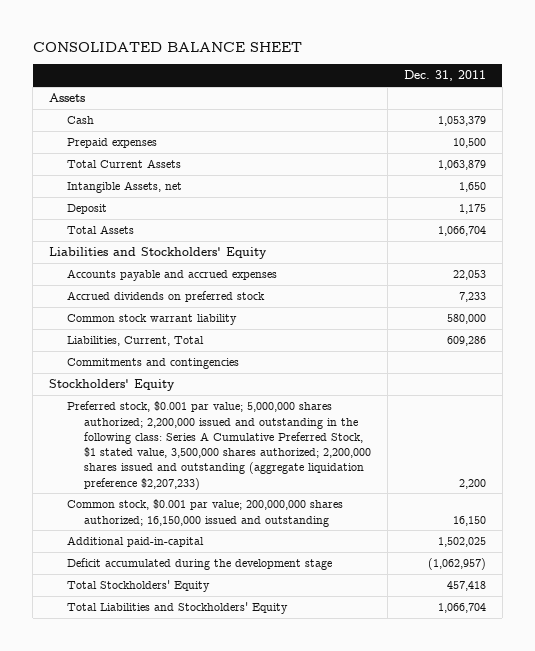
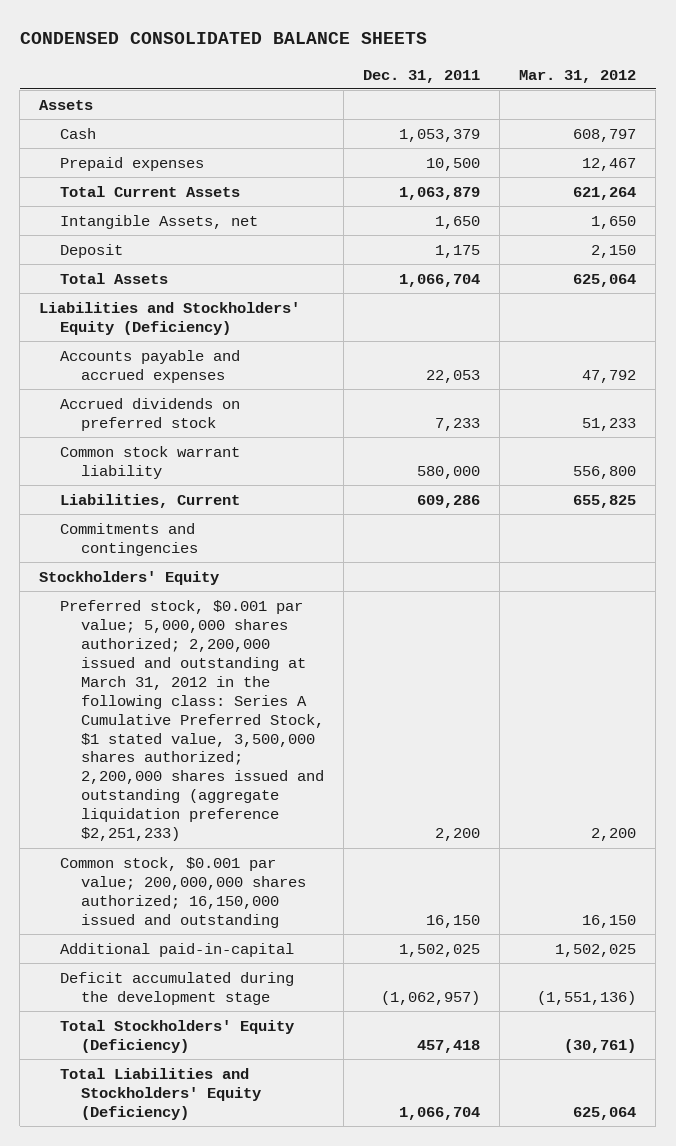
[32,41,302,52] CONSOLIDATED BALANCE SHEET -> [19,32,427,45] CONDENSED CONSOLIDATED BALANCE SHEETS
none -> [519,69,637,83] Mar. 31, 2012
[49,247,268,260] Liabilities and Stockholders' Equity -> [39,301,301,335] Liabilities and Stockholders' Equity (Deficiency)
[66,336,204,347] Liabilities, Current, Total -> [60,493,241,508] Liabilities, Current
[66,401,372,490] Preferred stock, $0.001 par value; 5,000,000 shares authorized; 2,200,000 issued and outstanding in the following class: Series A Cumulative Preferred Stock, $1 stated value, 3,500,000 shares authorized; 2,200,000 shares issued and outstanding (aggregate liquidation preference $2,207,233) -> [60,599,324,842] Preferred stock, $0.001 par value; 5,000,000 shares authorized; 2,200,000 issued and outstanding at March 31, 2012 in the following class: Series A Cumulative Preferred Stock, $1 stated value, 3,500,000 shares authorized; 2,200,000 shares issued and outstanding (aggregate liquidation preference $2,251,233)
[66,580,210,593] Total Stockholders' Equity -> [60,1019,295,1053] Total Stockholders' Equity (Deficiency)
[66,602,288,615] Total Liabilities and Stockholders' Equity -> [60,1067,261,1120] Total Liabilities and Stockholders' Equity (Deficiency)

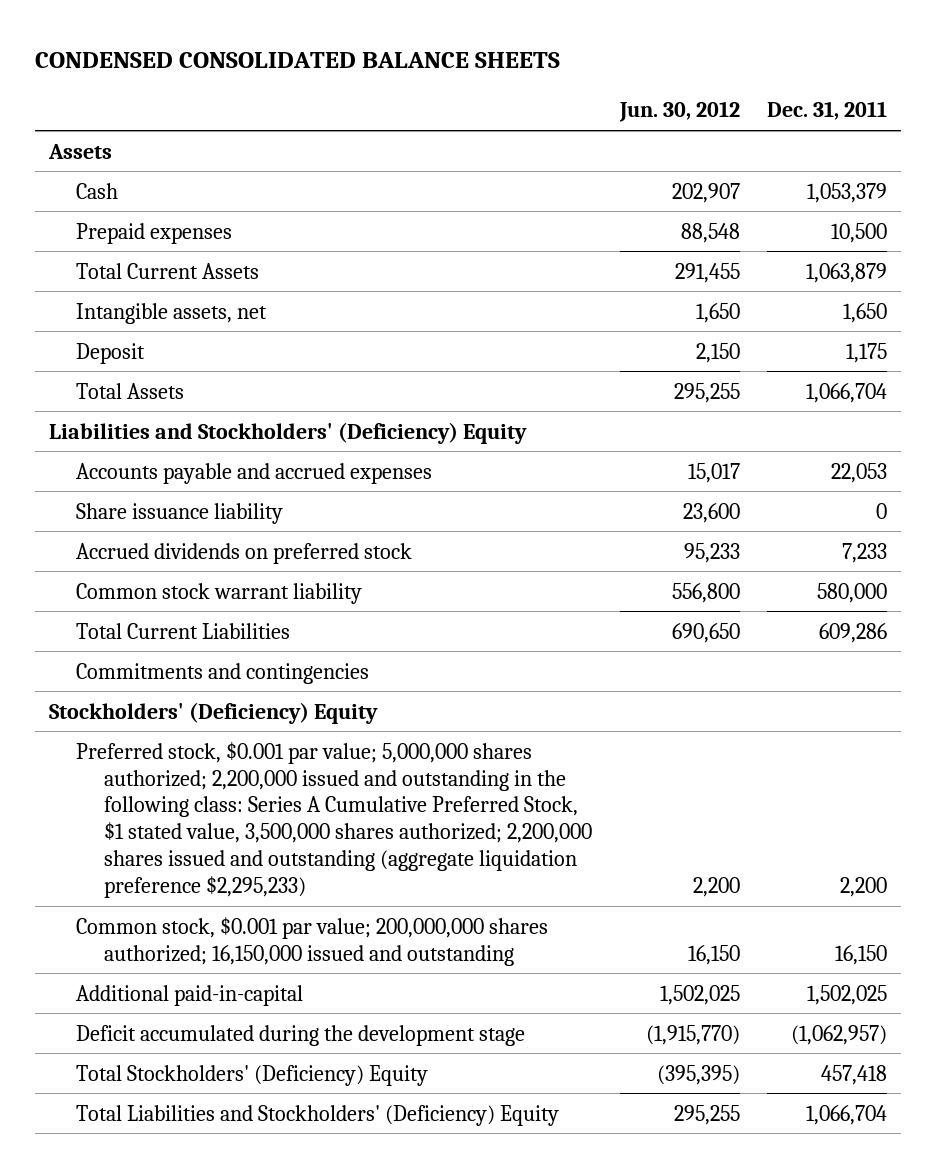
[519,69,637,83] Mar. 31, 2012 -> none
none -> [618,101,740,123] Jun. 30, 2012
[60,214,259,229] Intangible Assets, net -> [76,302,268,324] Intangible assets, net
[39,301,301,335] Liabilities and Stockholders' Equity (Deficiency) -> [48,421,527,444] Liabilities and Stockholders' (Deficiency) Equity
none -> [76,502,284,524] Share issuance liability
[60,493,241,508] Liabilities, Current -> [76,622,291,639] Total Current Liabilities
[39,570,220,585] Stockholders' Equity -> [48,701,378,724] Stockholders' (Deficiency) Equity
[60,599,324,842] Preferred stock, $0.001 par value; 5,000,000 shares authorized; 2,200,000 issued and outstanding at March 31, 2012 in the following class: Series A Cumulative Preferred Stock, $1 stated value, 3,500,000 shares authorized; 2,200,000 shares issued and outstanding (aggregate liquidation preference $2,251,233) -> [76,741,593,899] Preferred stock, $0.001 par value; 5,000,000 shares authorized; 2,200,000 issued and outstanding in the following class: Series A Cumulative Preferred Stock, $1 stated value, 3,500,000 shares authorized; 2,200,000 shares issued and outstanding (aggregate liquidation preference $2,295,233)
[60,1019,295,1053] Total Stockholders' Equity (Deficiency) -> [76,1064,429,1086] Total Stockholders' (Deficiency) Equity
[60,1067,261,1120] Total Liabilities and Stockholders' Equity (Deficiency) -> [76,1104,560,1126] Total Liabilities and Stockholders' (Deficiency) Equity

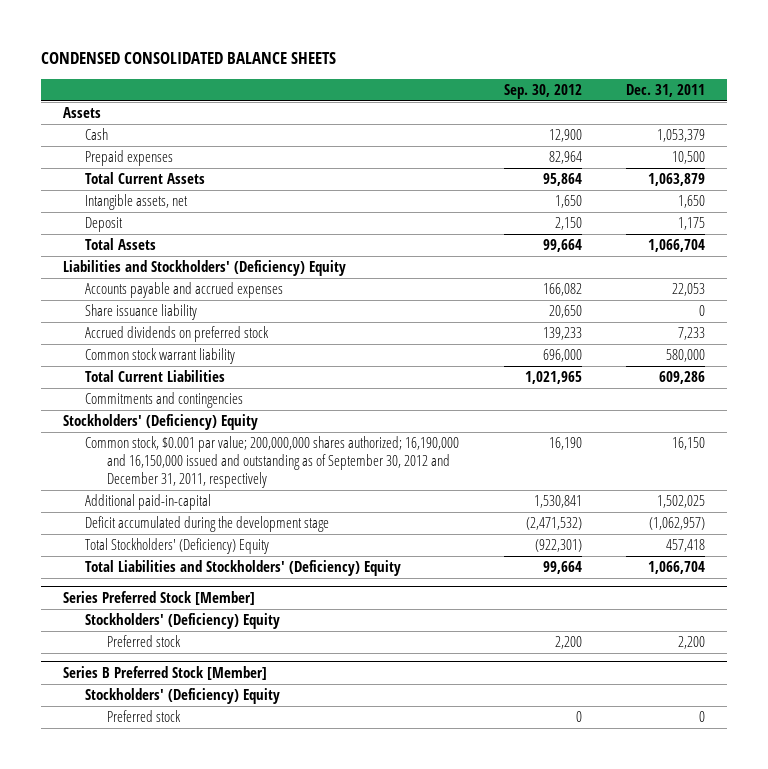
[618,101,740,123] Jun. 30, 2012 -> none
none -> [503,84,582,100] Sep. 30, 2012
[76,741,593,899] Preferred stock, $0.001 par value; 5,000,000 shares authorized; 2,200,000 issued and outstanding in the following class: Series A Cumulative Preferred Stock, $1 stated value, 3,500,000 shares authorized; 2,200,000 shares issued and outstanding (aggregate liquidation preference $2,295,233) -> none
[76,916,549,966] Common stock, $0.001 par value; 200,000,000 shares authorized; 16,150,000 issued and outstanding -> [85,436,460,488] Common stock, $0.001 par value; 200,000,000 shares authorized; 16,190,000 and 16,150,000 issued and outstanding as of September 30, 2012 and December 31, 2011, respectively
none -> [63,591,256,606] Series Preferred Stock [Member]
none -> [85,613,281,630] Stockholders' (Deficiency) Equity
none -> [107,635,182,648] Preferred stock
none -> [63,666,268,681] Series B Preferred Stock [Member]
none -> [85,688,281,705] Stockholders' (Deficiency) Equity
none -> [107,710,182,723] Preferred stock

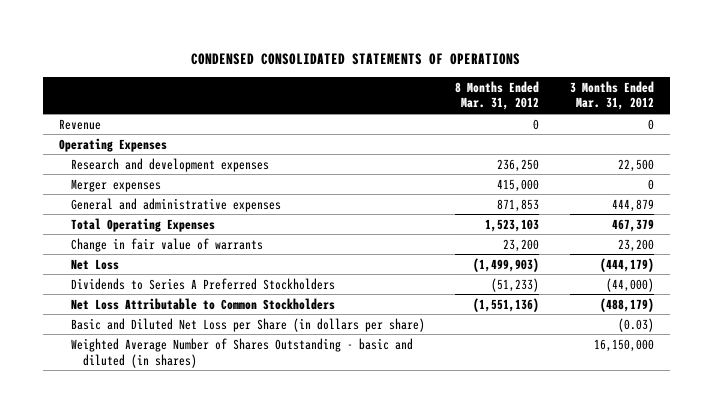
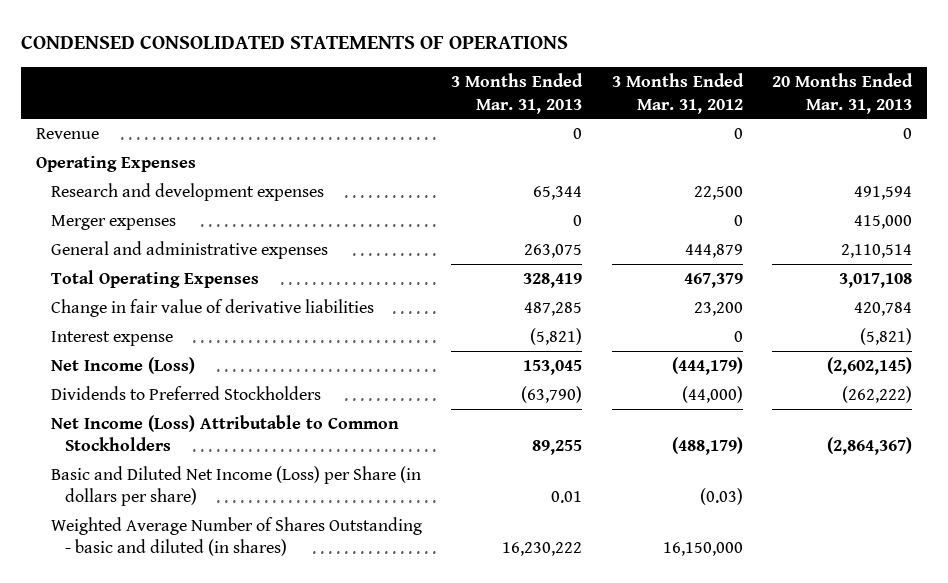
[455,80,540,111] 8 Months Ended Mar. 31, 2012 -> none
none -> [451,73,584,114] 3 Months Ended Mar. 31, 2013
none -> [772,73,914,114] 20 Months Ended Mar. 31, 2013
[70,237,263,252] Change in fair value of warrants -> [50,299,374,318] Change in fair value of derivative liabilities
none -> [50,331,173,347] Interest expense
[70,258,119,270] Net Loss -> [50,357,195,375] Net Income (Loss)
[70,277,335,290] Dividends to Series A Preferred Stockholders -> [50,386,321,401] Dividends to Preferred Stockholders
[70,297,335,310] Net Loss Attributable to Common Stockholders -> [50,415,399,452] Net Income (Loss) Attributable to Common Stockholders
[70,317,425,332] Basic and Diluted Net Loss per Share (in dollars per share) -> [50,466,421,507] Basic and Diluted Net Income (Loss) per Share (in dollars per share)

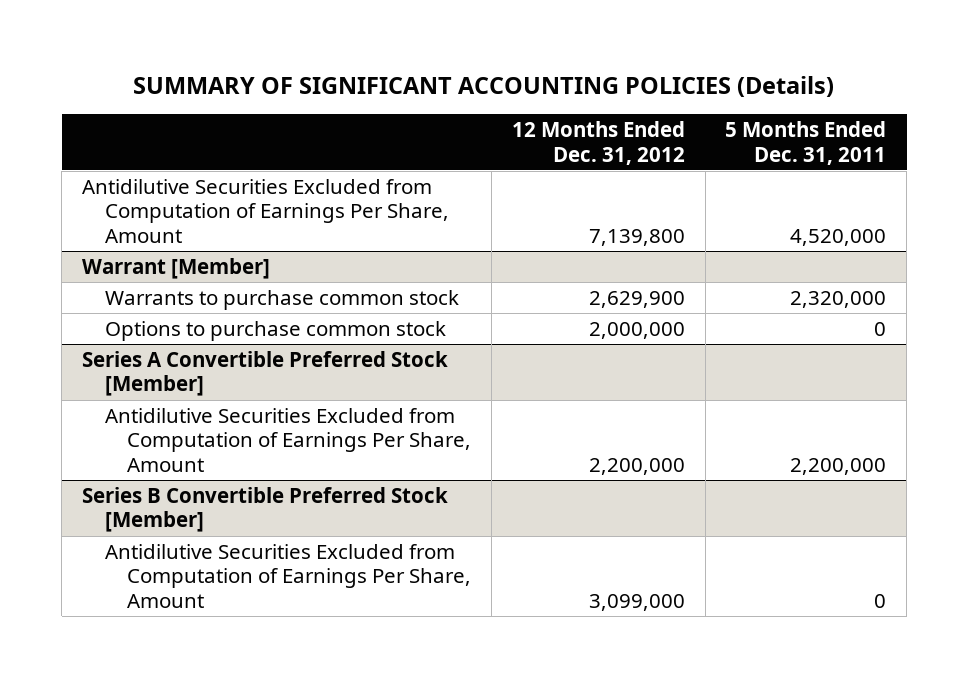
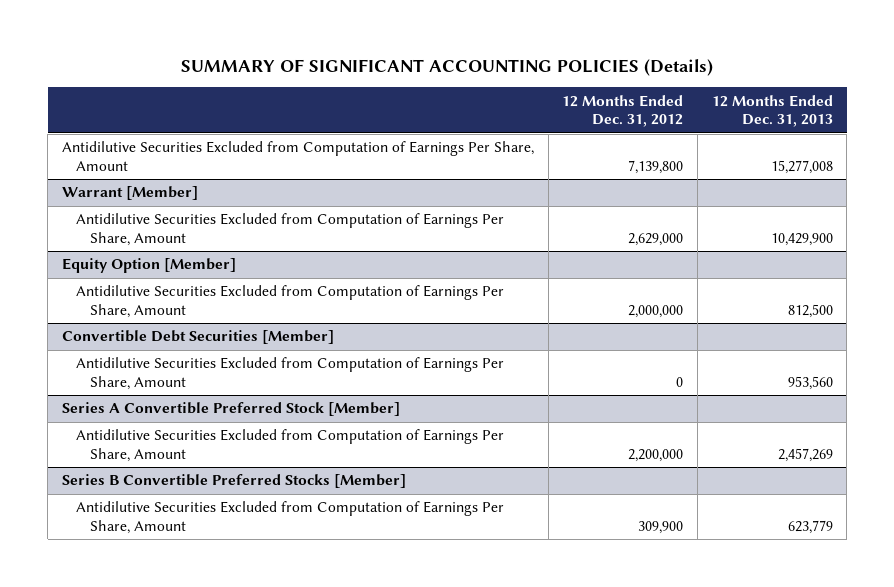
[725,121,887,165] 5 Months Ended Dec. 31, 2011 -> none
none -> [711,94,833,128] 12 Months Ended Dec. 31, 2013
[104,289,459,310] Warrants to purchase common stock -> none
[104,320,446,341] Options to purchase common stock -> none
none -> [75,213,504,247] Antidilutive Securities Excluded from Computation of Earnings Per Share, Amount
none -> [61,258,236,274] Equity Option [Member]
none -> [75,285,504,319] Antidilutive Securities Excluded from Computation of Earnings Per Share, Amount
none -> [61,330,334,345] Convertible Debt Securities [Member]
none -> [75,357,504,391] Antidilutive Securities Excluded from Computation of Earnings Per Share, Amount
[82,486,449,533] Series B Convertible Preferred Stock [Member] -> [61,474,406,489] Series B Convertible Preferred Stocks [Member]
[588,593,685,611] 3,099,000 -> [638,521,684,535] 309,900

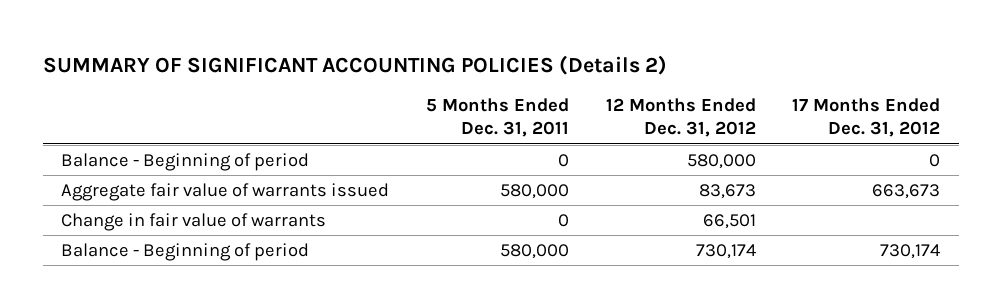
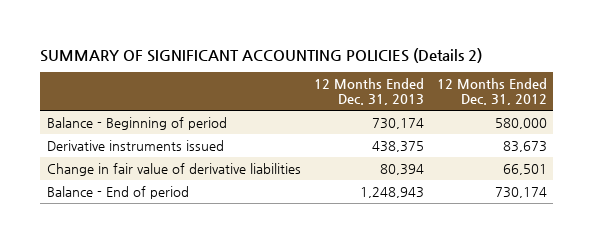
[426,98,570,138] 5 Months Ended Dec. 31, 2011 -> none
[792,98,941,138] 17 Months Ended Dec. 31, 2012 -> none
none -> [313,78,424,105] 12 Months Ended Dec. 31, 2013
[61,182,390,201] Aggregate fair value of warrants issued -> [46,140,224,152] Derivative instruments issued
[61,212,327,231] Change in fair value of warrants -> [46,163,301,177] Change in fair value of derivative liabilities
[61,242,310,261] Balance - Beginning of period -> [46,186,189,200] Balance - End of period

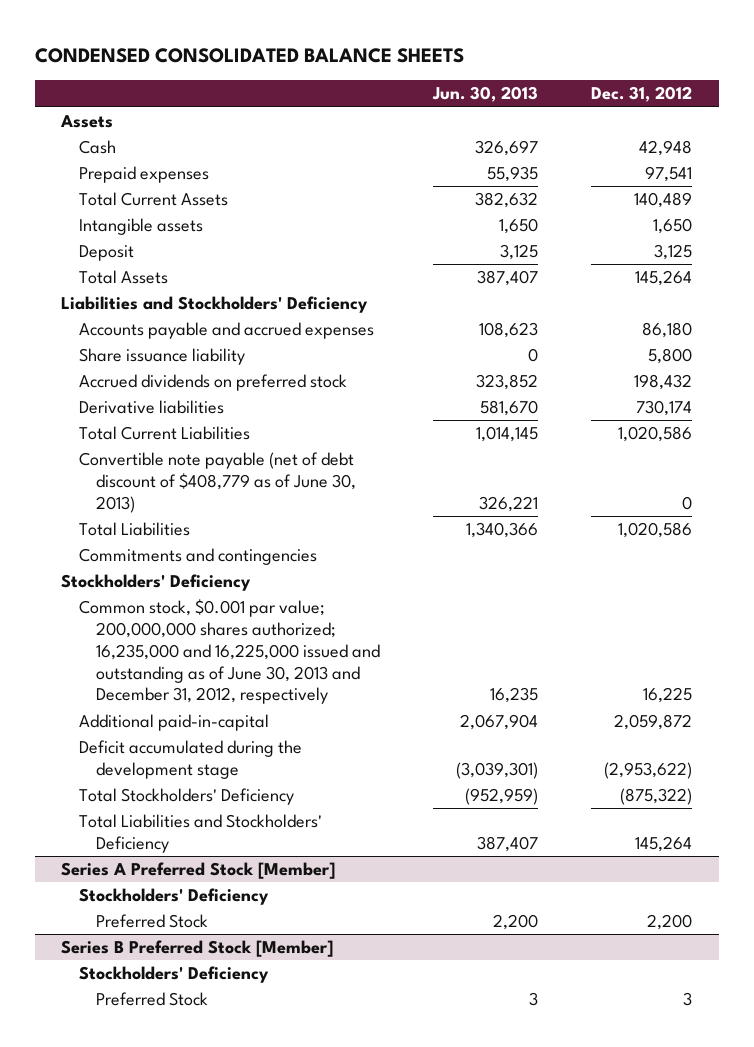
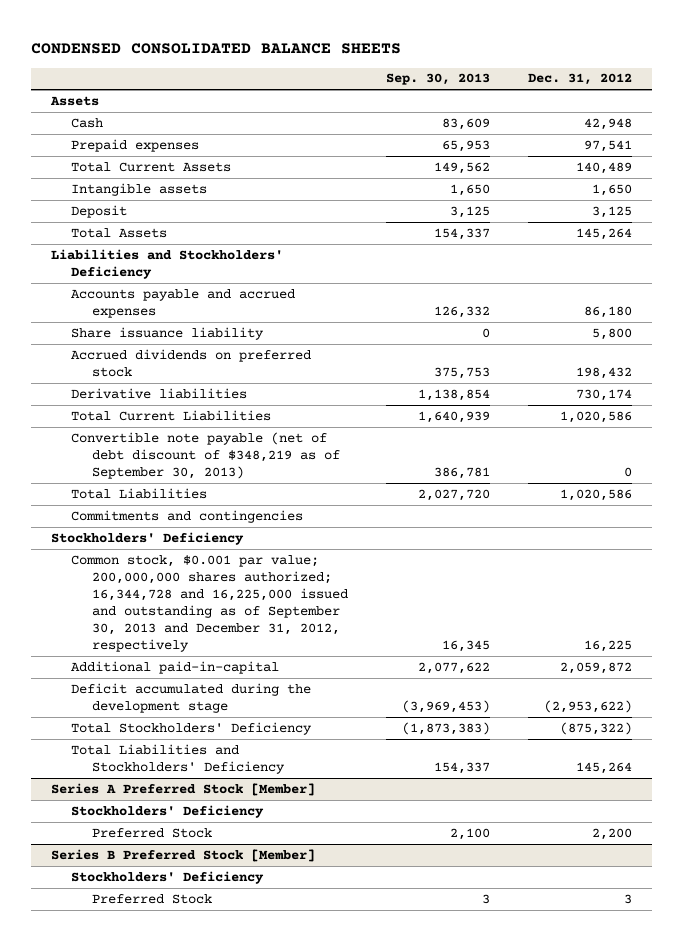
[432,86,539,103] Jun. 30, 2013 -> none
none -> [386,73,491,86] Sep. 30, 2013
[78,452,356,513] Convertible note payable (net of debt discount of $408,779 as of June 30, 2013) -> [71,431,340,479] Convertible note payable (net of debt discount of $348,219 as of September 30, 2013)
[78,599,380,705] Common stock, $0.001 par value; 200,000,000 shares authorized; 16,235,000 and 16,225,000 issued and outstanding as of June 30, 2013 and December 31, 2012, respectively -> [71,554,348,652] Common stock, $0.001 par value; 200,000,000 shares authorized; 16,344,728 and 16,225,000 issued and outstanding as of September 30, 2013 and December 31, 2012, respectively

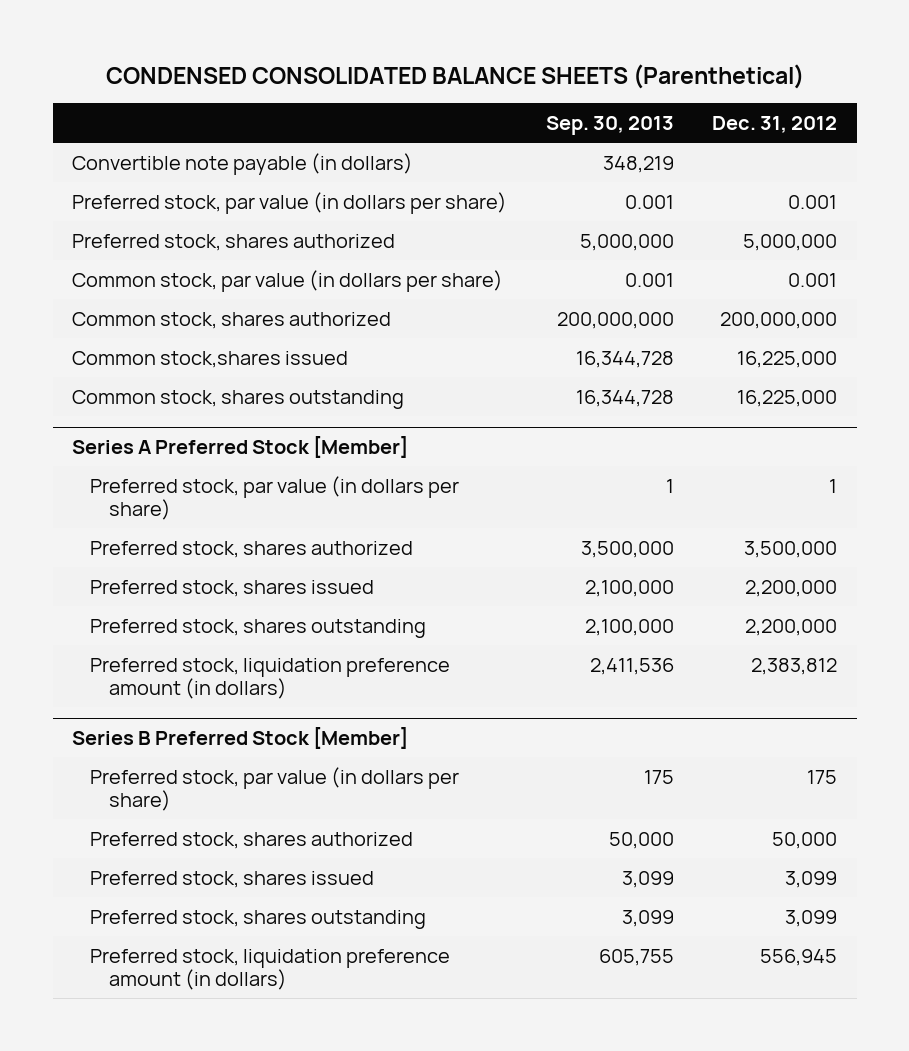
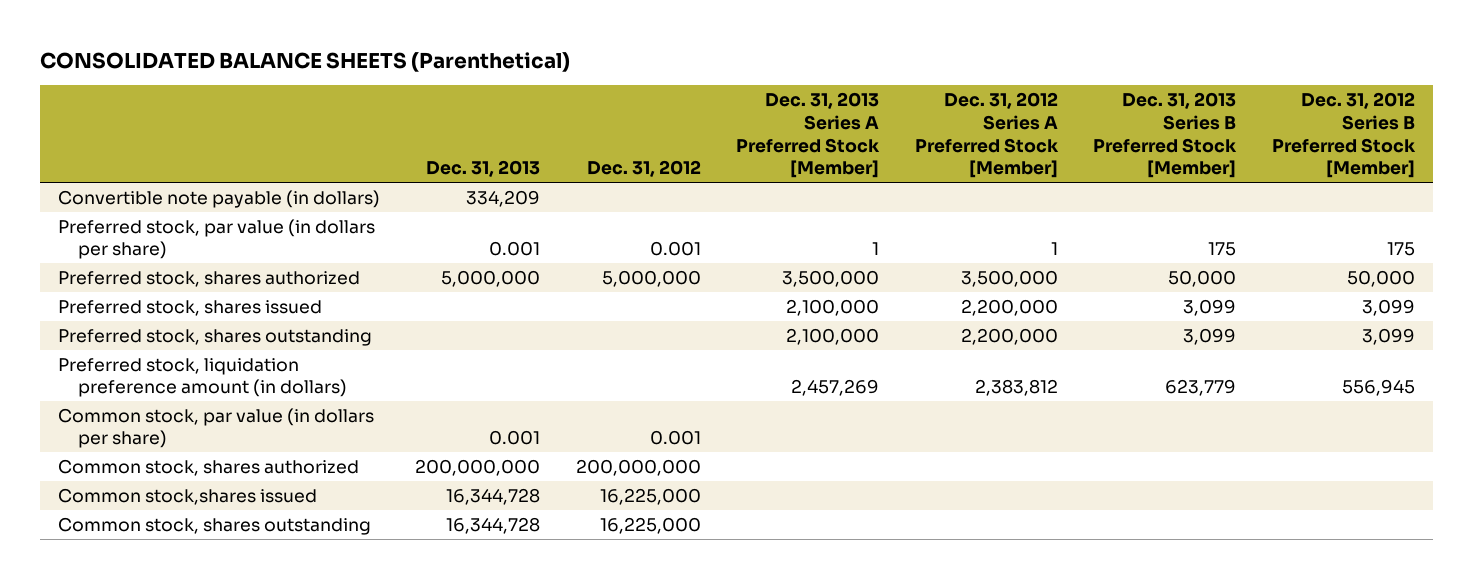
[105,63,804,89] CONDENSED CONSOLIDATED BALANCE SHEETS (Parenthetical) -> [40,51,571,72] CONSOLIDATED BALANCE SHEETS (Parenthetical)
[545,116,674,136] Sep. 30, 2013 -> none
none -> [426,160,541,178] Dec. 31, 2013
none -> [736,92,881,179] Dec. 31, 2013 Series A Preferred Stock [Member]
none -> [914,92,1059,179] Dec. 31, 2012 Series A Preferred Stock [Member]
none -> [1093,92,1238,179] Dec. 31, 2013 Series B Preferred Stock [Member]
none -> [1271,92,1416,179] Dec. 31, 2012 Series B Preferred Stock [Member]
none -> [57,299,322,316] Preferred stock, shares issued
none -> [57,328,372,346] Preferred stock, shares outstanding
none -> [57,357,347,398] Preferred stock, liquidation preference amount (in dollars)
[72,436,409,459] Series A Preferred Stock [Member] -> none
[90,475,460,521] Preferred stock, par value (in dollars per share) -> none
[90,540,414,558] Preferred stock, shares authorized -> none
[90,579,375,597] Preferred stock, shares issued -> none
[90,618,427,638] Preferred stock, shares outstanding -> none
[90,657,451,700] Preferred stock, liquidation preference amount (in dollars) -> none
[72,727,409,750] Series B Preferred Stock [Member] -> none
[90,766,460,812] Preferred stock, par value (in dollars per share) -> none
[90,831,414,849] Preferred stock, shares authorized -> none
[90,870,375,888] Preferred stock, shares issued -> none
[90,909,427,929] Preferred stock, shares outstanding -> none
[90,948,451,991] Preferred stock, liquidation preference amount (in dollars) -> none

